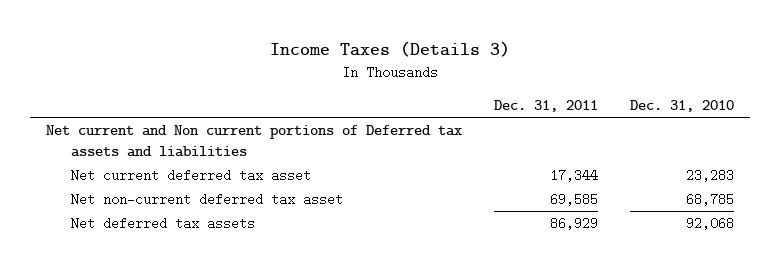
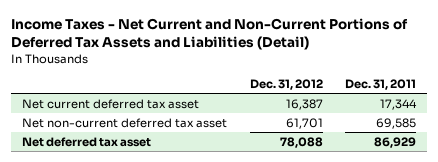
[270,40,511,57] Income Taxes (Details 3) -> [11,18,409,51] Income Taxes - Net Current and Non-Current Portions of Deferred Tax Assets and Liabilities (Detail)
[630,99,735,112] Dec. 31, 2010 -> none
none -> [249,79,323,91] Dec. 31, 2012
[45,125,462,157] Net current and Non current portions of Deferred tax assets and liabilities -> none
[71,217,256,231] Net deferred tax assets -> [22,136,152,147] Net deferred tax asset

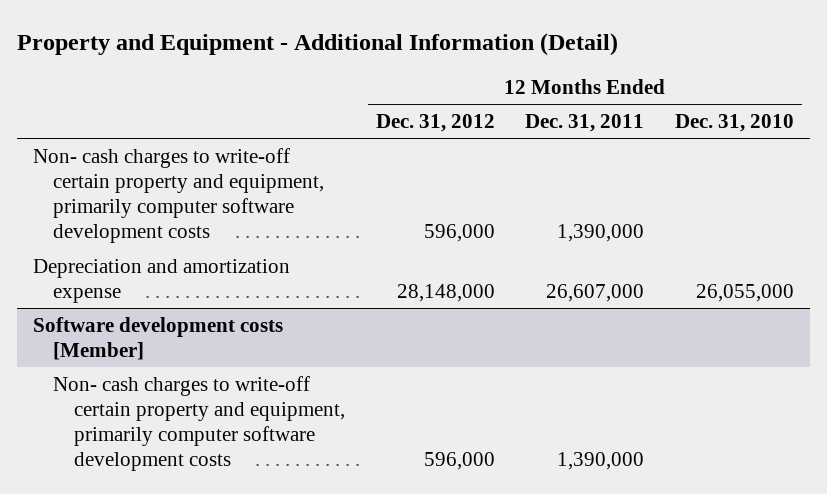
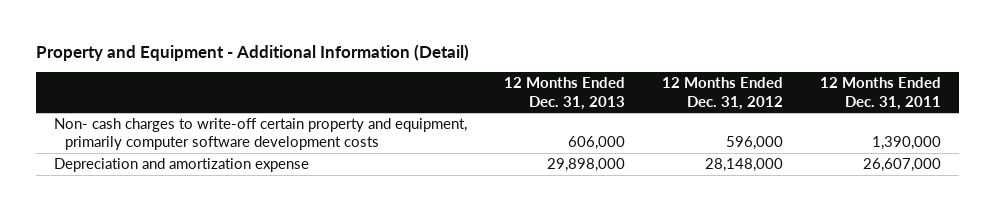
[675,114,795,133] Dec. 31, 2010 -> none
none -> [504,77,626,110] 12 Months Ended Dec. 31, 2013
[32,316,283,360] Software development costs [Member] -> none
[53,375,345,472] Non- cash charges to write-off certain property and equipment, primarily computer software development costs -> none

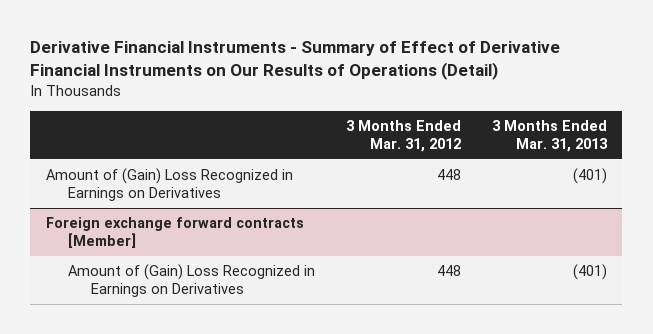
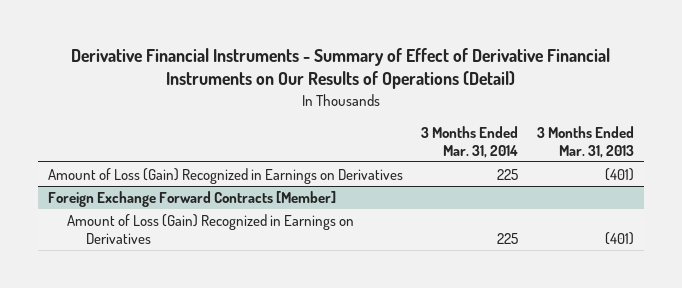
[346,119,462,152] 3 Months Ended Mar. 31, 2012 -> none
none -> [421,126,519,158] 3 Months Ended Mar. 31, 2014
[45,168,293,202] Amount of (Gain) Loss Recognized in Earnings on Derivatives -> [47,168,403,185] Amount of Loss (Gain) Recognized in Earnings on Derivatives
[45,217,304,249] Foreign exchange forward contracts [Member] -> [47,191,336,208] Foreign Exchange Forward Contracts [Member]
[68,264,316,298] Amount of (Gain) Loss Recognized in Earnings on Derivatives -> [66,214,354,244] Amount of Loss (Gain) Recognized in Earnings on Derivatives

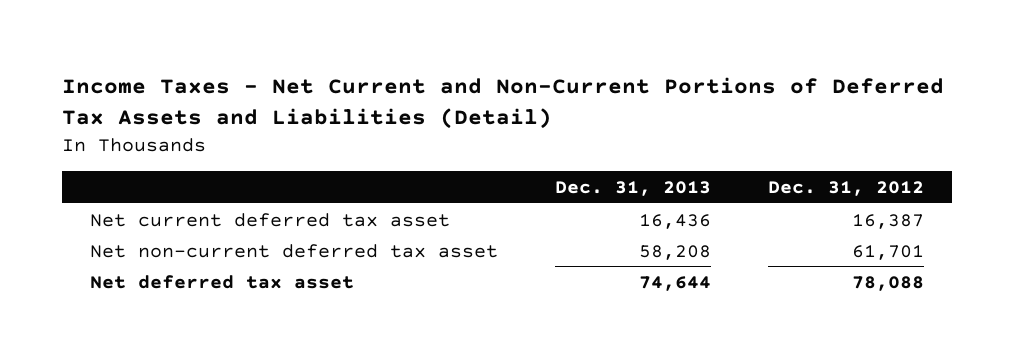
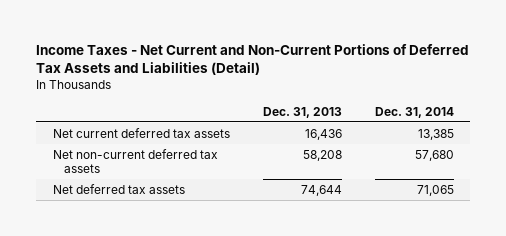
[767,181,924,197] Dec. 31, 2012 -> none
none -> [374,106,454,118] Dec. 31, 2014
[90,212,451,227] Net current deferred tax asset -> [52,127,230,138] Net current deferred tax assets
[90,243,499,258] Net non-current deferred tax asset -> [52,148,218,174] Net non-current deferred tax assets
[90,274,355,289] Net deferred tax asset -> [52,183,185,194] Net deferred tax assets

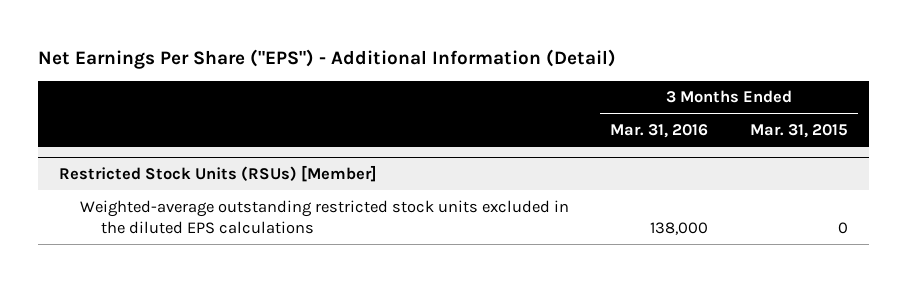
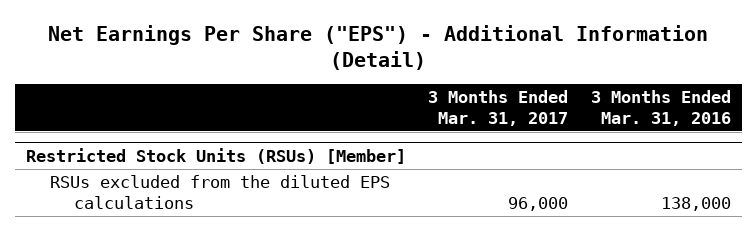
[749,124,848,139] Mar. 31, 2015 -> none
none -> [428,89,569,127] 3 Months Ended Mar. 31, 2017
[80,199,570,234] Weighted-average outstanding restricted stock units excluded in the diluted EPS calculations -> [50,175,391,210] RSUs excluded from the diluted EPS calculations

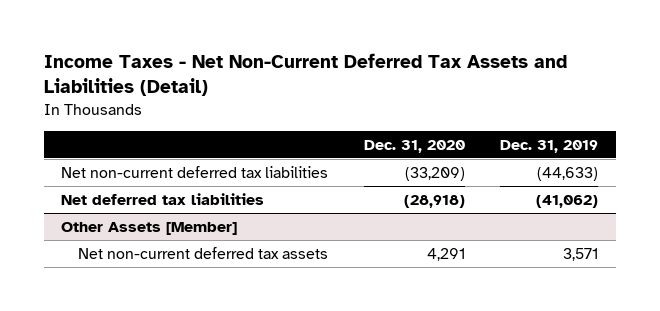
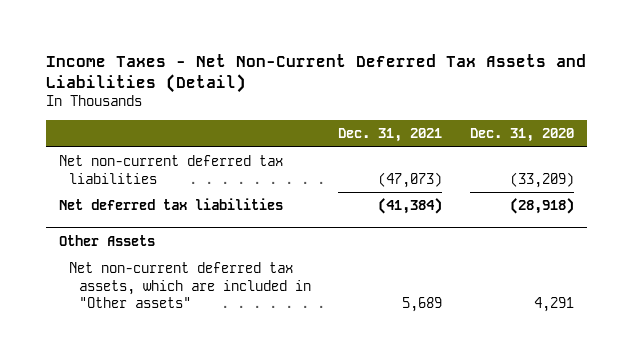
[500,139,599,153] Dec. 31, 2019 -> none
none -> [338,128,443,143] Dec. 31, 2021
[61,221,238,235] Other Assets [Member] -> [59,234,156,246] Other Assets
[78,246,329,259] Net non-current deferred tax assets -> [69,262,311,309] Net non-current deferred tax assets, which are included in "Other assets"

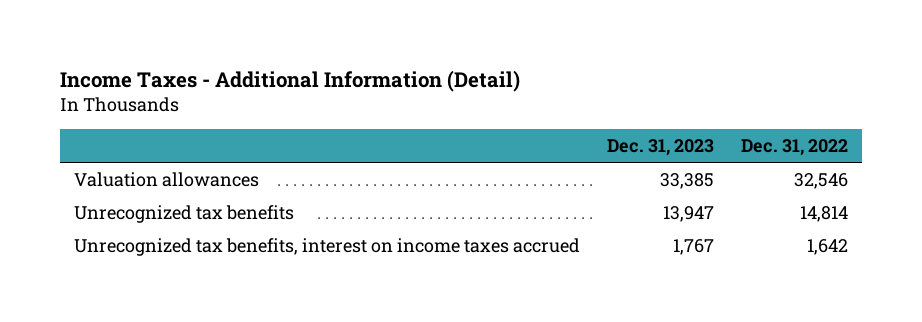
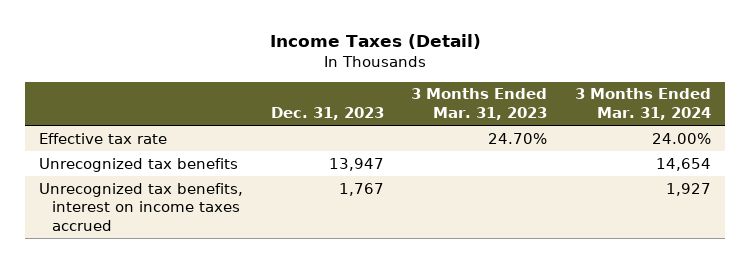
[59,70,520,93] Income Taxes - Additional Information (Detail) -> [269,34,481,50] Income Taxes (Detail)
[741,139,849,157] Dec. 31, 2022 -> none
none -> [411,88,548,120] 3 Months Ended Mar. 31, 2023
none -> [575,88,712,120] 3 Months Ended Mar. 31, 2024
[73,172,259,188] Valuation allowances -> none
none -> [38,132,167,144] Effective tax rate

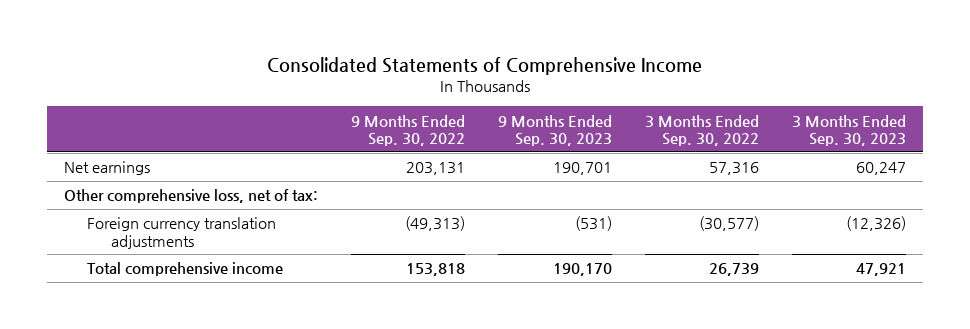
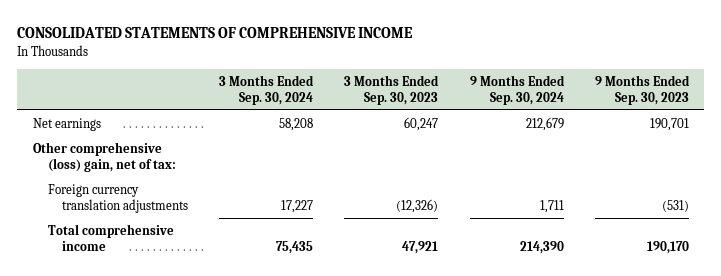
[267,56,703,75] Consolidated Statements of Comprehensive Income -> [17,26,414,38] CONSOLIDATED STATEMENTS OF COMPREHENSIVE INCOME
[350,114,465,147] 9 Months Ended Sep. 30, 2022 -> none
[645,114,760,147] 3 Months Ended Sep. 30, 2022 -> none
none -> [219,74,315,105] 3 Months Ended Sep. 30, 2024
none -> [469,74,565,105] 9 Months Ended Sep. 30, 2024
[63,189,318,204] Other comprehensive loss, net of tax: -> [32,141,176,172] Other comprehensive (loss) gain, net of tax:

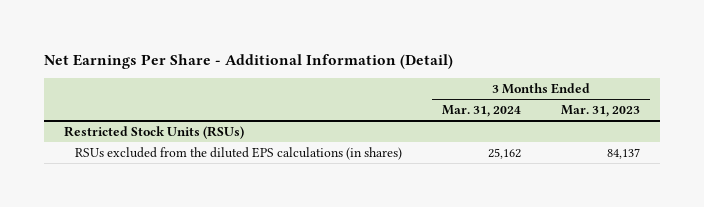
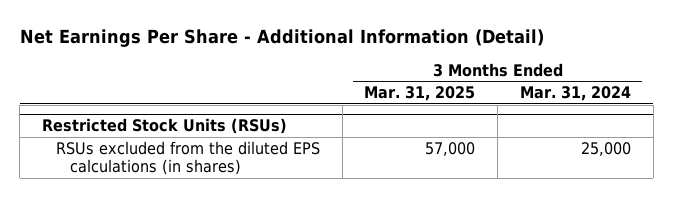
[561,105,641,118] Mar. 31, 2023 -> none
none -> [364,86,476,102] Mar. 31, 2025
[488,147,522,159] 25,162 -> [580,141,631,156] 25,000

